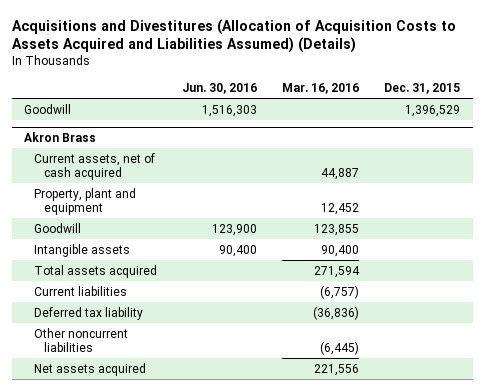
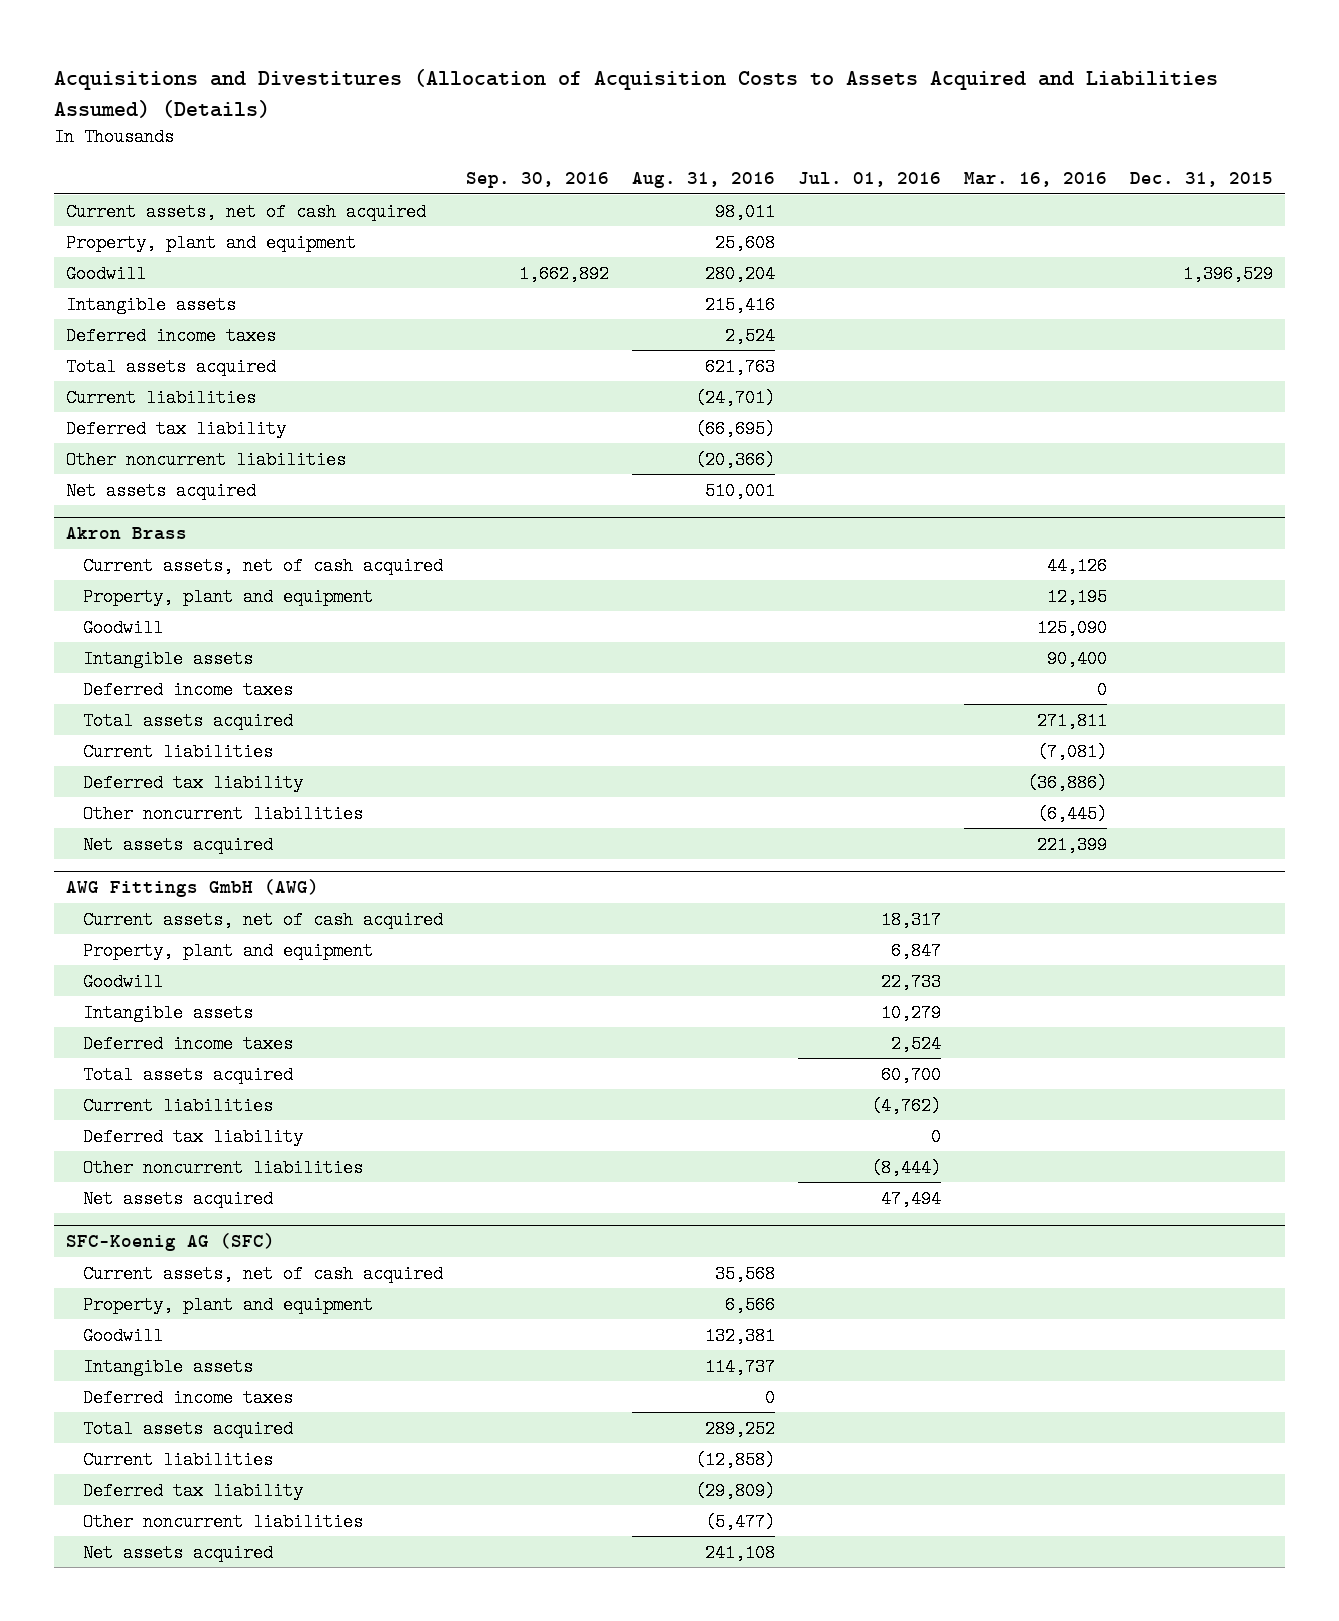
[182,83,258,95] Jun. 30, 2016 -> none
none -> [465,171,609,188] Sep. 30, 2016
none -> [631,171,775,188] Aug. 31, 2016
none -> [798,171,942,187] Jul. 01, 2016
none -> [65,202,426,221] Current assets, net of cash acquired
none -> [65,233,356,252] Property, plant and equipment
none -> [65,295,236,314] Intangible assets
none -> [65,326,276,345] Deferred income taxes
none -> [65,357,276,376] Total assets acquired
none -> [65,388,256,407] Current liabilities
none -> [65,419,286,438] Deferred tax liability
none -> [65,450,346,469] Other noncurrent liabilities
none -> [65,481,256,500] Net assets acquired
[321,168,360,181] 44,887 -> [1047,556,1108,575] 44,126
[321,203,360,216] 12,452 -> [1047,587,1108,606] 12,195
[314,223,360,236] 123,855 -> [1037,618,1108,637] 125,090
none -> [82,680,293,699] Deferred income taxes
[314,265,361,278] 271,594 -> [1037,711,1108,730] 271,811
[320,284,360,299] (6,757) -> [1037,742,1108,761] (7,081)
[313,305,360,320] (36,836) -> [1027,773,1108,792] (36,886)
[314,363,360,376] 221,556 -> [1037,835,1108,854] 221,399
none -> [65,878,319,897] AWG Fittings GmbH (AWG)
none -> [82,910,443,929] Current assets, net of cash acquired
none -> [82,941,373,960] Property, plant and equipment
none -> [82,972,163,991] Goodwill
none -> [82,1003,253,1022] Intangible assets
none -> [82,1034,293,1053] Deferred income taxes
none -> [82,1065,293,1084] Total assets acquired
none -> [82,1096,273,1115] Current liabilities
none -> [82,1127,303,1146] Deferred tax liability
none -> [82,1158,363,1177] Other noncurrent liabilities
none -> [82,1189,273,1208] Net assets acquired
none -> [65,1232,275,1251] SFC-Koenig AG (SFC)
none -> [82,1264,443,1283] Current assets, net of cash acquired
none -> [82,1295,373,1314] Property, plant and equipment
none -> [82,1326,163,1345] Goodwill
none -> [82,1357,253,1376] Intangible assets
none -> [82,1388,293,1407] Deferred income taxes
none -> [82,1419,293,1438] Total assets acquired
none -> [82,1450,273,1469] Current liabilities
none -> [82,1481,303,1500] Deferred tax liability
none -> [82,1512,363,1531] Other noncurrent liabilities
none -> [82,1543,273,1562] Net assets acquired

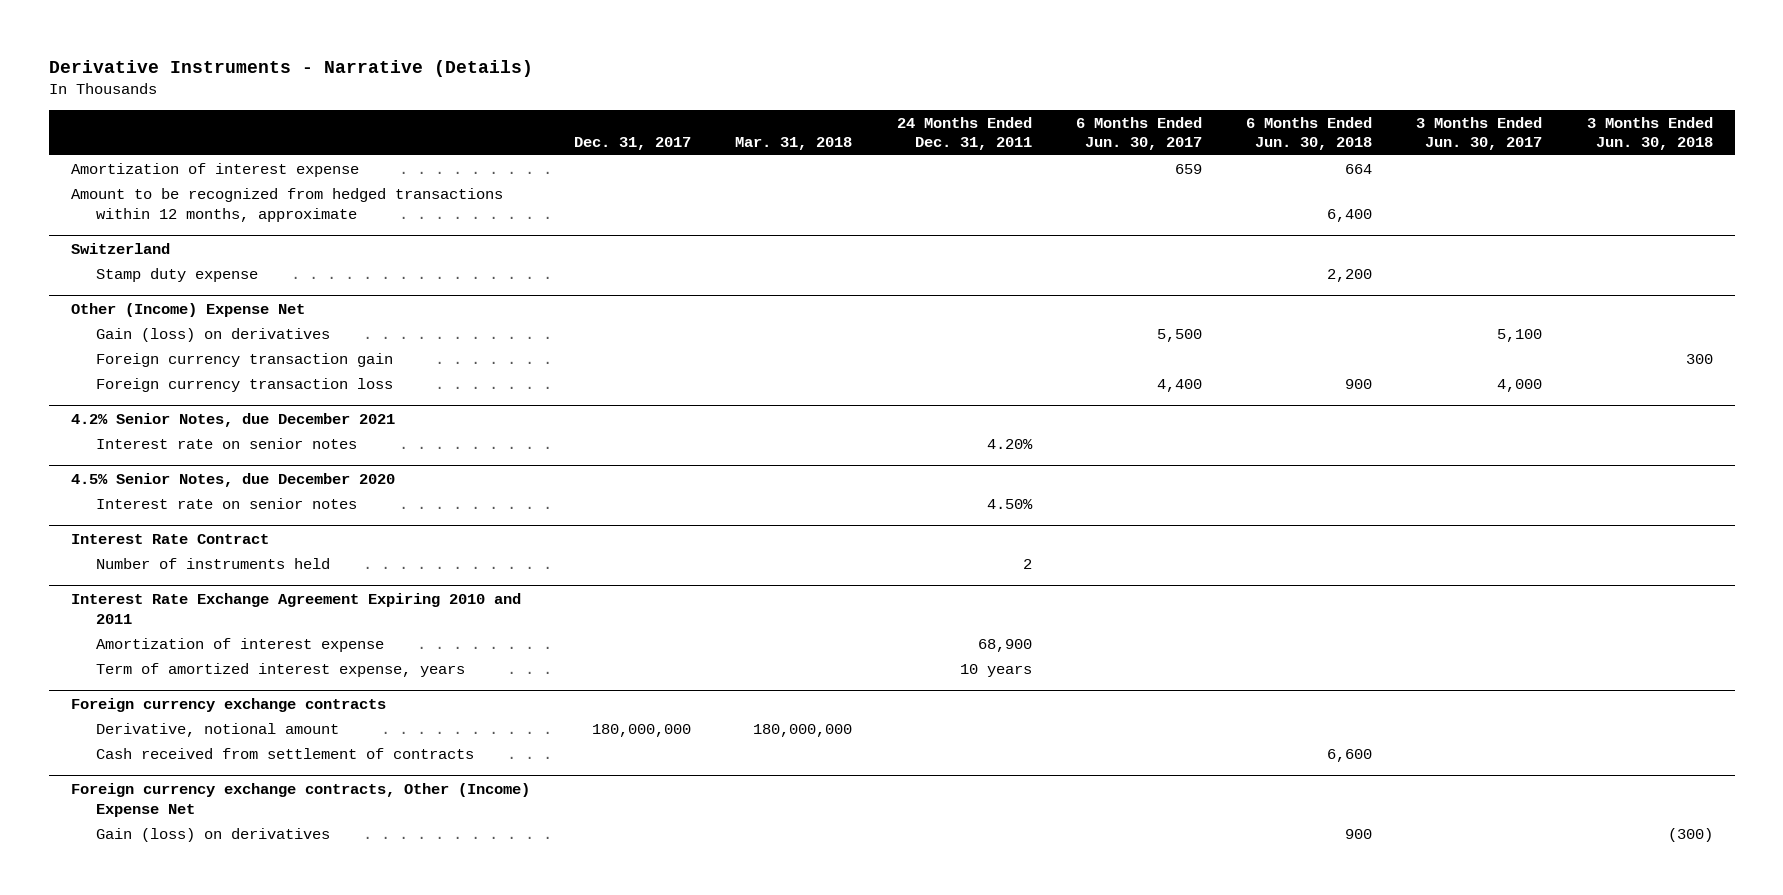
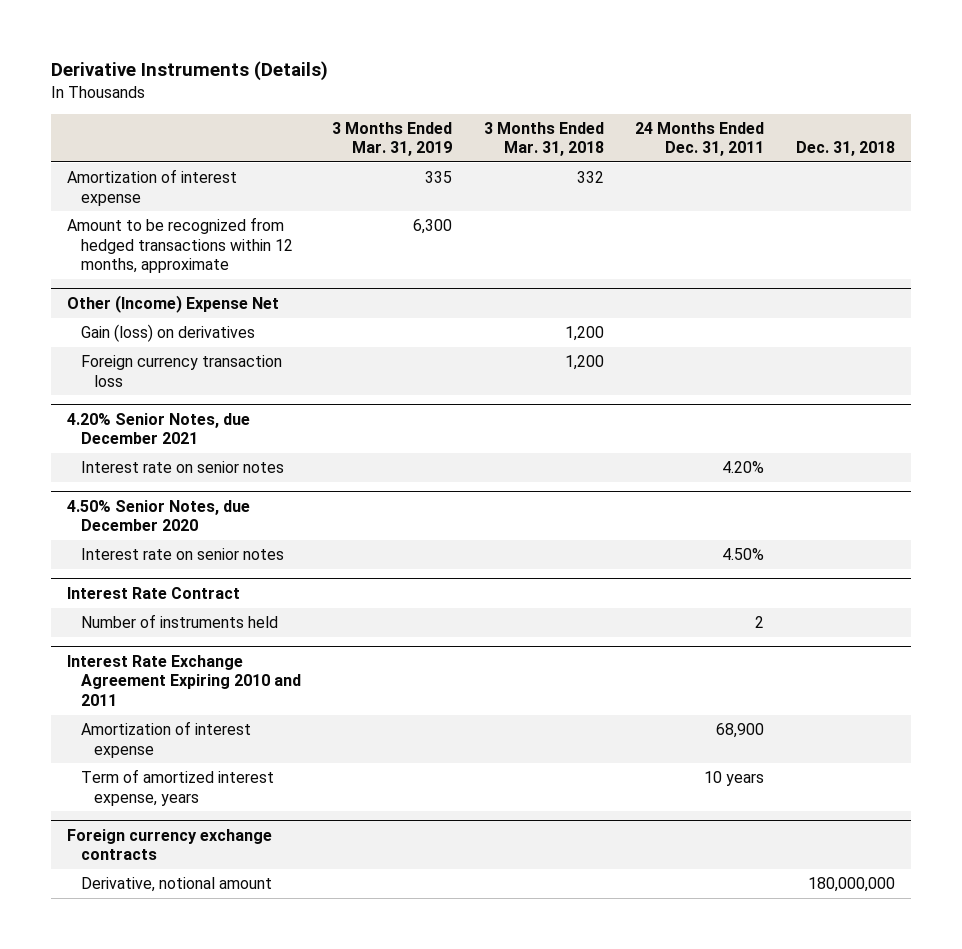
[48,59,533,77] Derivative Instruments - Narrative (Details) -> [51,61,329,82] Derivative Instruments (Details)
[573,137,691,151] Dec. 31, 2017 -> none
[735,137,853,151] Mar. 31, 2018 -> none
[1075,116,1202,151] 6 Months Ended Jun. 30, 2017 -> none
[1246,116,1373,151] 6 Months Ended Jun. 30, 2018 -> none
[1416,116,1543,151] 3 Months Ended Jun. 30, 2017 -> none
[1586,116,1713,151] 3 Months Ended Jun. 30, 2018 -> none
none -> [332,121,453,157] 3 Months Ended Mar. 31, 2019
none -> [483,121,604,157] 3 Months Ended Mar. 31, 2018
none -> [795,141,895,157] Dec. 31, 2018
[70,242,170,254] Switzerland -> none
[95,267,258,282] Stamp duty expense -> none
[95,352,393,367] Foreign currency transaction gain -> none
[70,412,395,427] 4.2% Senior Notes, due December 2021 -> [67,412,251,445] 4.20% Senior Notes, due December 2021
[70,472,395,487] 4.5% Senior Notes, due December 2020 -> [67,499,251,532] 4.50% Senior Notes, due December 2020
[95,747,474,759] Cash received from settlement of contracts -> none
[70,782,530,817] Foreign currency exchange contracts, Other (Income) Expense Net -> none
[95,827,330,842] Gain (loss) on derivatives -> none

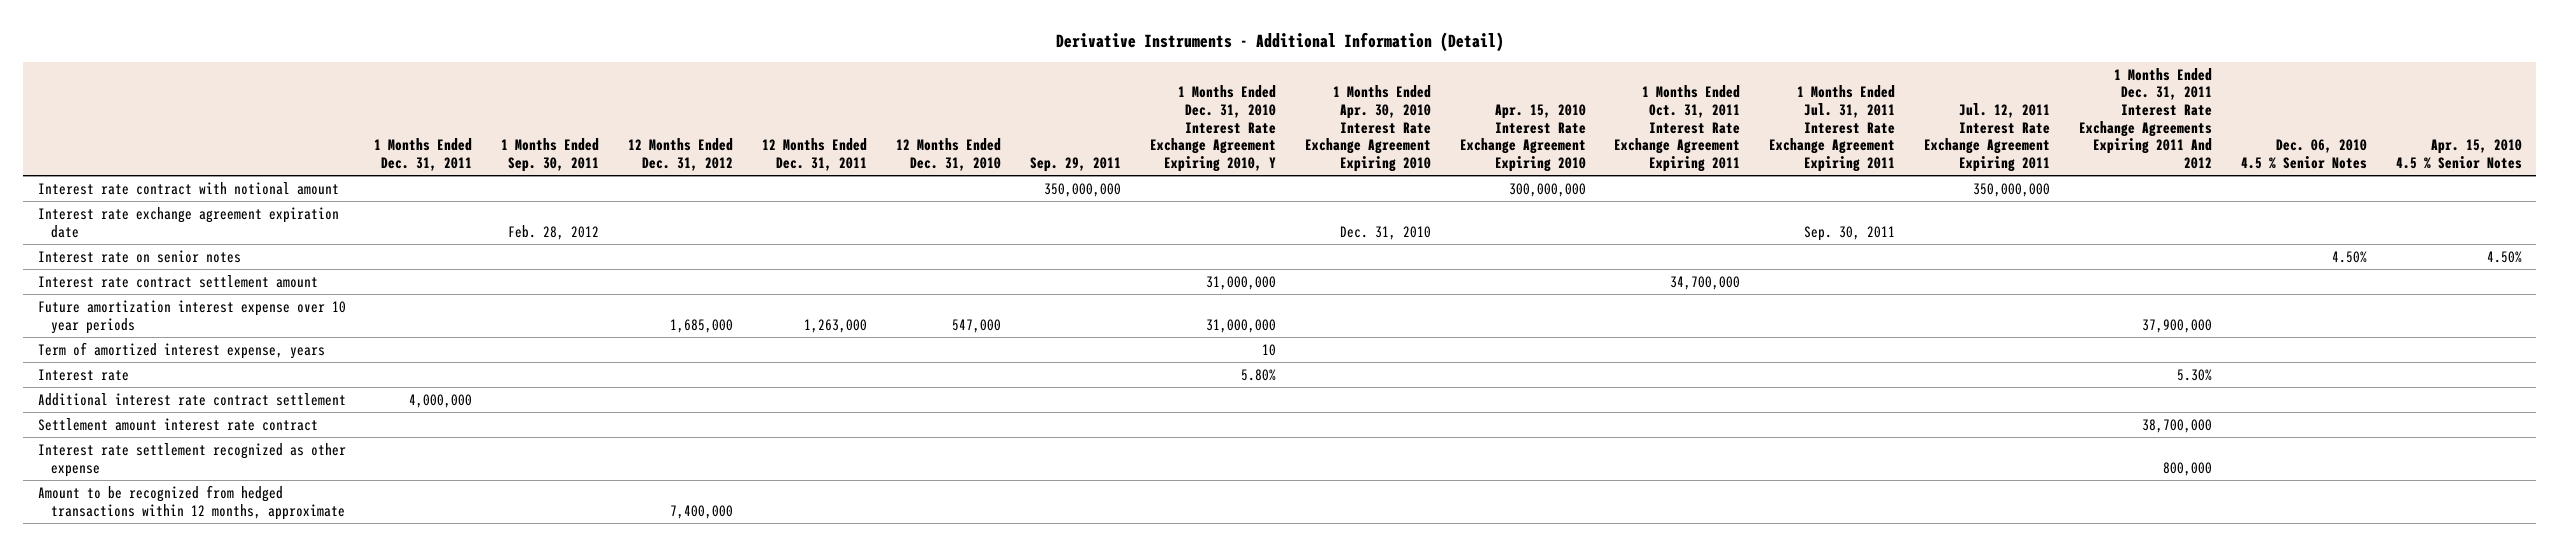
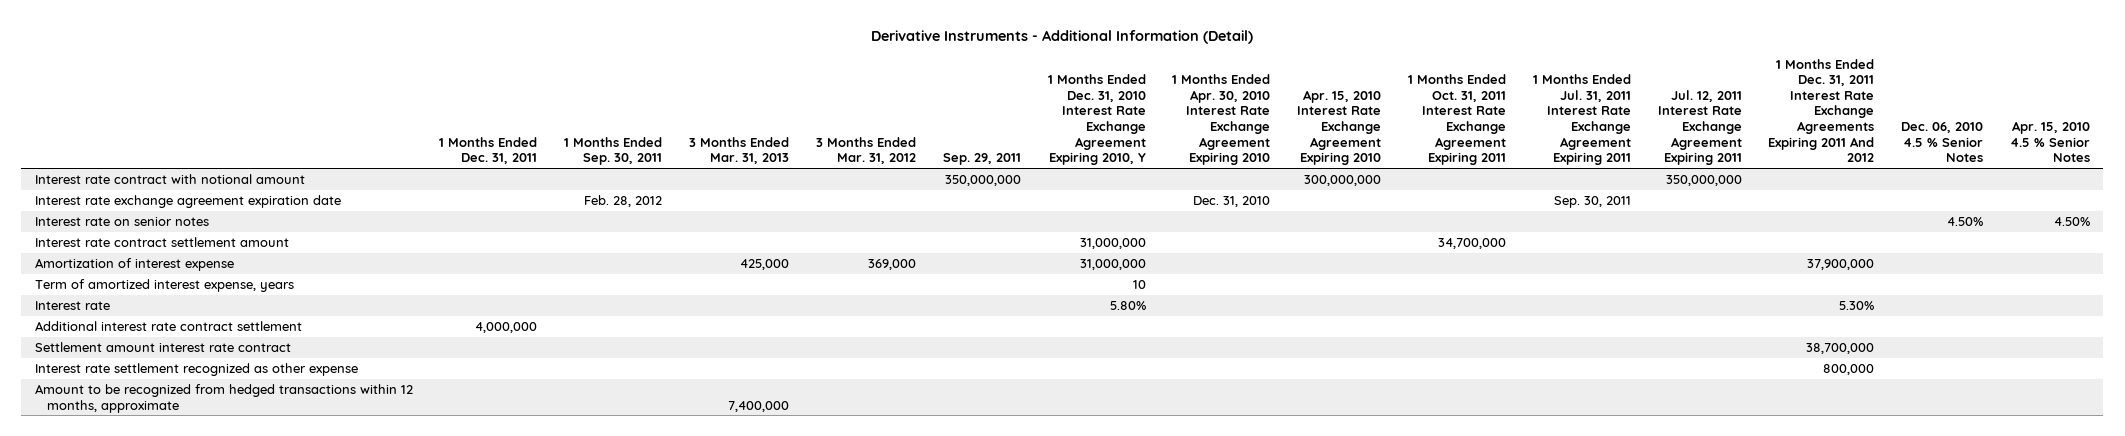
[628,138,734,171] 12 Months Ended Dec. 31, 2012 -> none
[762,138,868,171] 12 Months Ended Dec. 31, 2011 -> none
[896,138,1002,171] 12 Months Ended Dec. 31, 2010 -> none
none -> [689,136,790,165] 3 Months Ended Mar. 31, 2013
none -> [815,136,916,165] 3 Months Ended Mar. 31, 2012
[37,299,346,334] Future amortization interest expense over 10 year periods -> [34,258,234,272] Amortization of interest expense

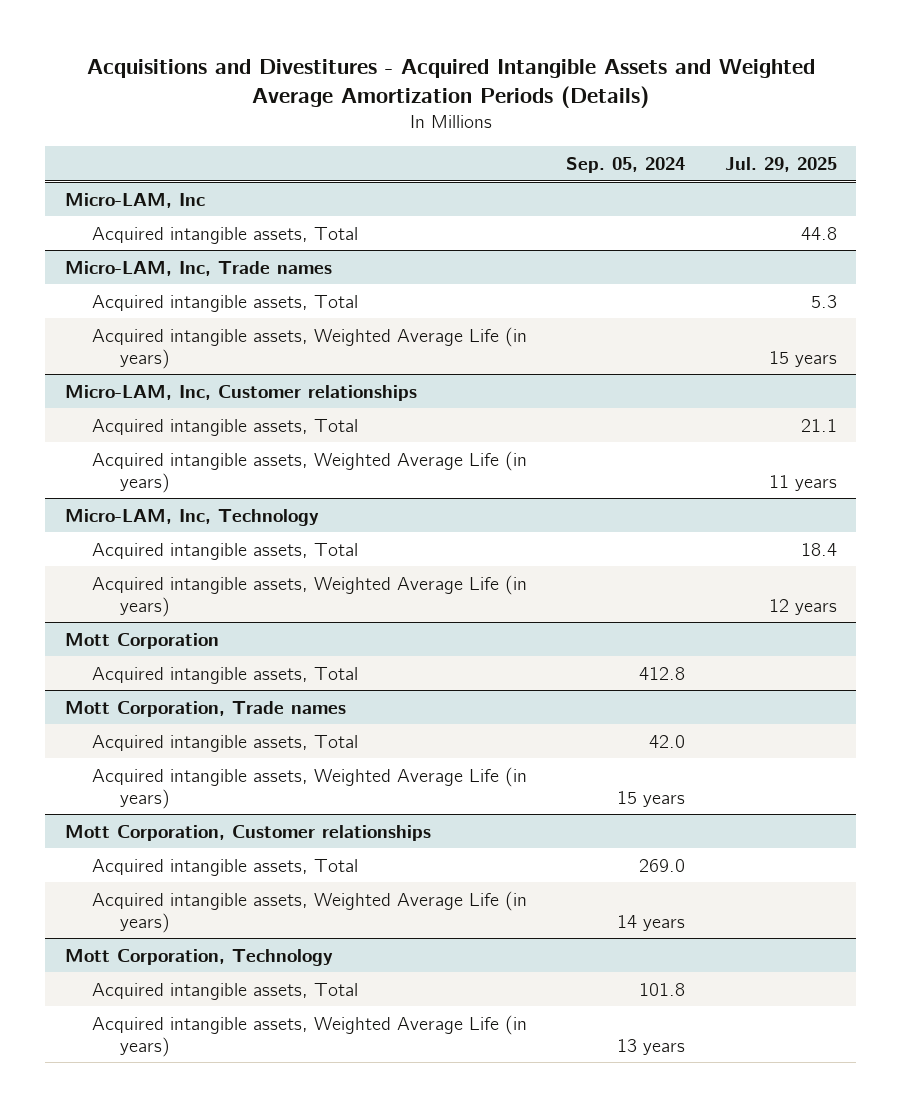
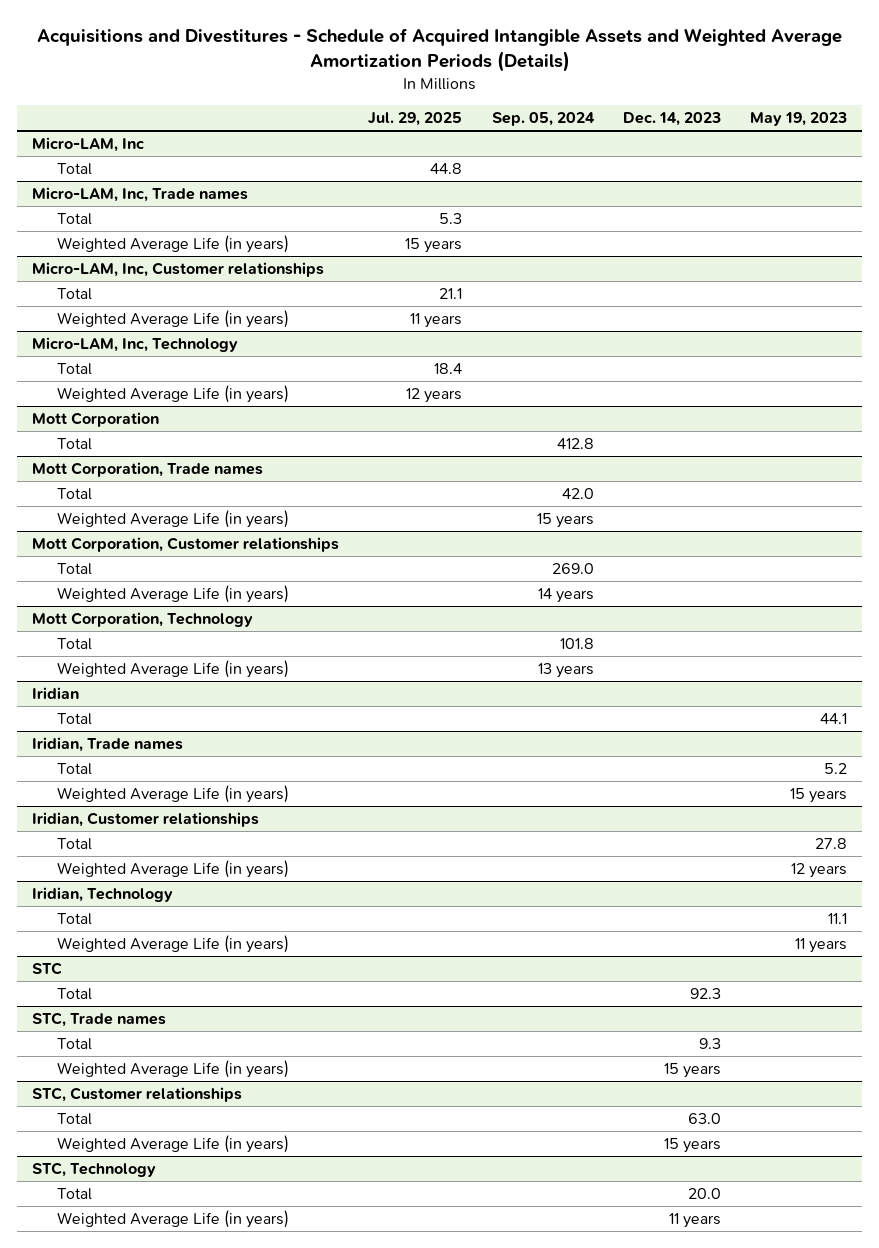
[86,58,815,108] Acquisitions and Divestitures - Acquired Intangible Assets and Weighted Average Amortization Periods (Details) -> [36,28,842,73] Acquisitions and Divestitures - Schedule of Acquired Intangible Assets and Weighted Average Amortization Periods (Details)
none -> [623,112,722,127] Dec. 14, 2023
none -> [750,112,848,127] May 19, 2023
[92,226,359,244] Acquired intangible assets, Total -> [57,162,93,175] Total
[92,294,359,312] Acquired intangible assets, Total -> [57,212,93,225] Total
[92,326,528,369] Acquired intangible assets, Weighted Average Life (in years) -> [57,234,290,253] Weighted Average Life (in years)
[92,418,359,436] Acquired intangible assets, Total -> [57,287,93,300] Total
[92,450,528,493] Acquired intangible assets, Weighted Average Life (in years) -> [57,309,290,328] Weighted Average Life (in years)
[92,542,359,560] Acquired intangible assets, Total -> [57,362,93,375] Total
[92,574,528,617] Acquired intangible assets, Weighted Average Life (in years) -> [57,384,290,403] Weighted Average Life (in years)
[92,666,359,684] Acquired intangible assets, Total -> [57,437,93,450] Total
[92,734,359,752] Acquired intangible assets, Total -> [57,487,93,500] Total
[92,766,528,809] Acquired intangible assets, Weighted Average Life (in years) -> [57,509,290,528] Weighted Average Life (in years)
[92,858,359,876] Acquired intangible assets, Total -> [57,562,93,575] Total
[92,890,528,933] Acquired intangible assets, Weighted Average Life (in years) -> [57,584,290,603] Weighted Average Life (in years)
[92,982,359,1000] Acquired intangible assets, Total -> [57,637,93,650] Total
[92,1014,528,1057] Acquired intangible assets, Weighted Average Life (in years) -> [57,659,290,678] Weighted Average Life (in years)
none -> [32,686,80,699] Iridian
none -> [57,712,93,725] Total
none -> [32,736,184,752] Iridian, Trade names
none -> [57,762,93,775] Total
none -> [57,784,290,803] Weighted Average Life (in years)
none -> [32,811,260,827] Iridian, Customer relationships
none -> [57,837,93,850] Total
none -> [57,859,290,878] Weighted Average Life (in years)
none -> [32,886,174,902] Iridian, Technology
none -> [57,912,93,925] Total
none -> [57,934,290,953] Weighted Average Life (in years)
none -> [32,961,63,975] STC
none -> [57,987,93,1000] Total
none -> [32,1011,167,1027] STC, Trade names
none -> [57,1037,93,1050] Total
none -> [57,1059,290,1078] Weighted Average Life (in years)
none -> [32,1086,243,1102] STC, Customer relationships
none -> [57,1112,93,1125] Total
none -> [57,1134,290,1153] Weighted Average Life (in years)
none -> [32,1161,157,1177] STC, Technology
none -> [57,1187,93,1200] Total
none -> [57,1209,290,1228] Weighted Average Life (in years)

